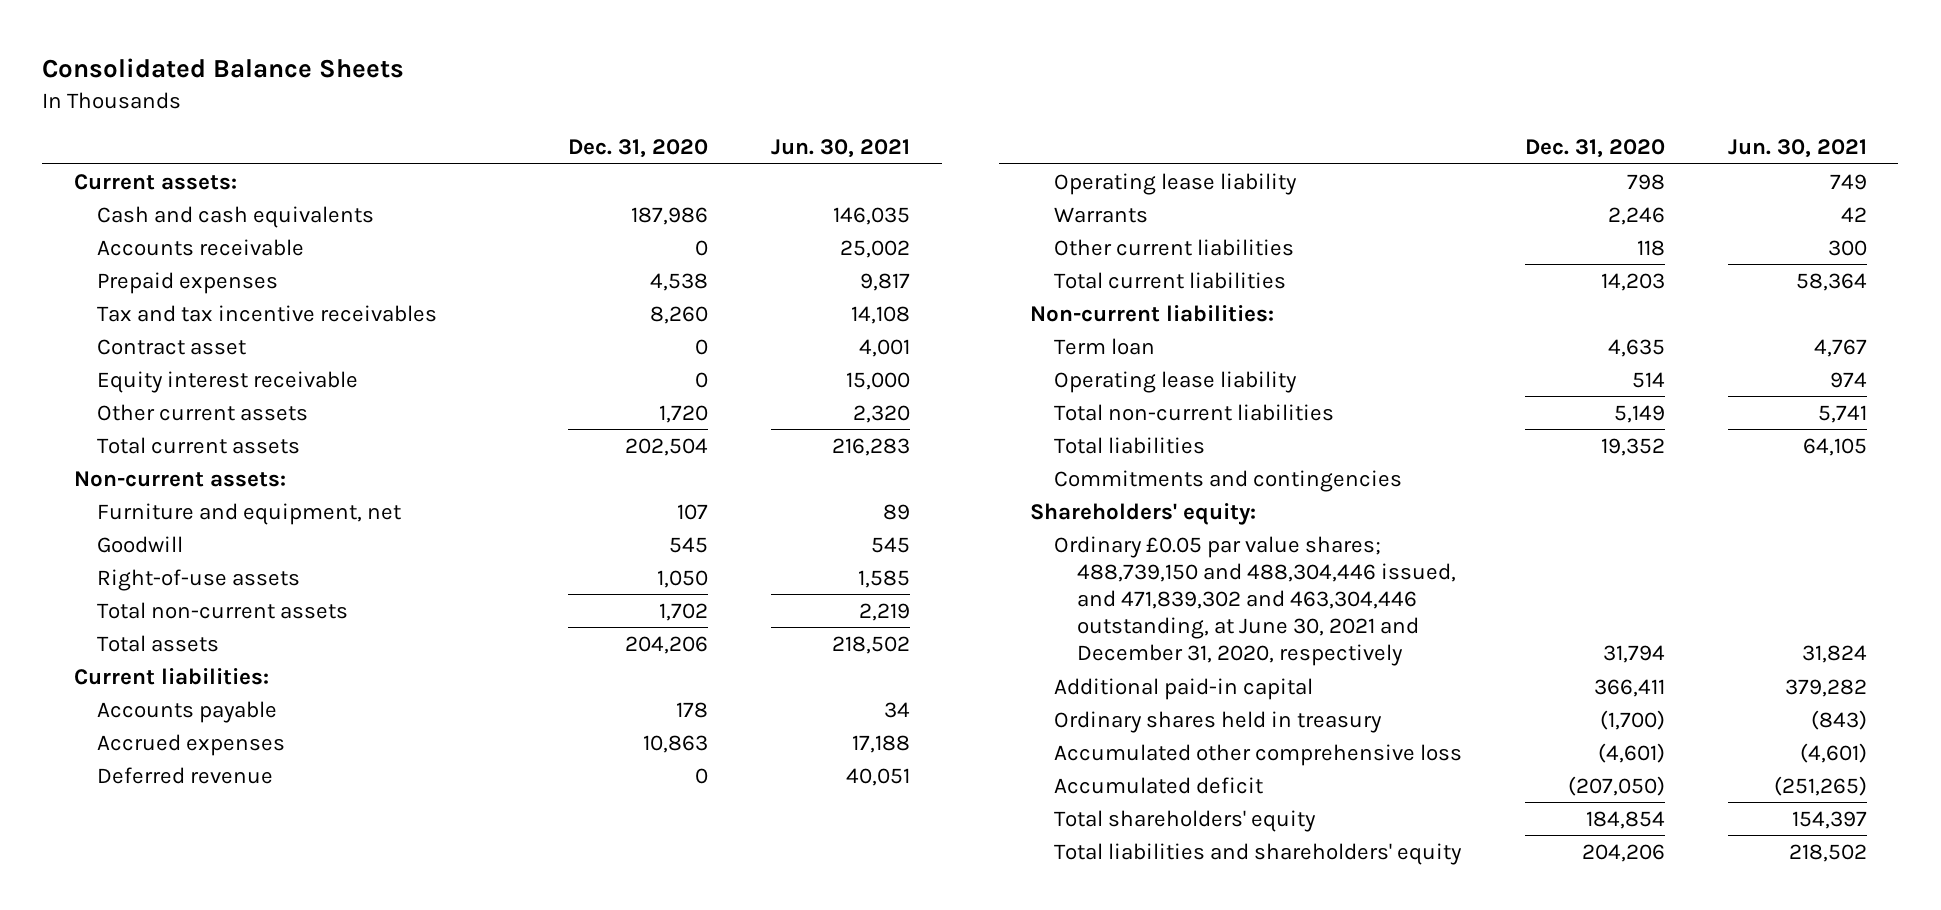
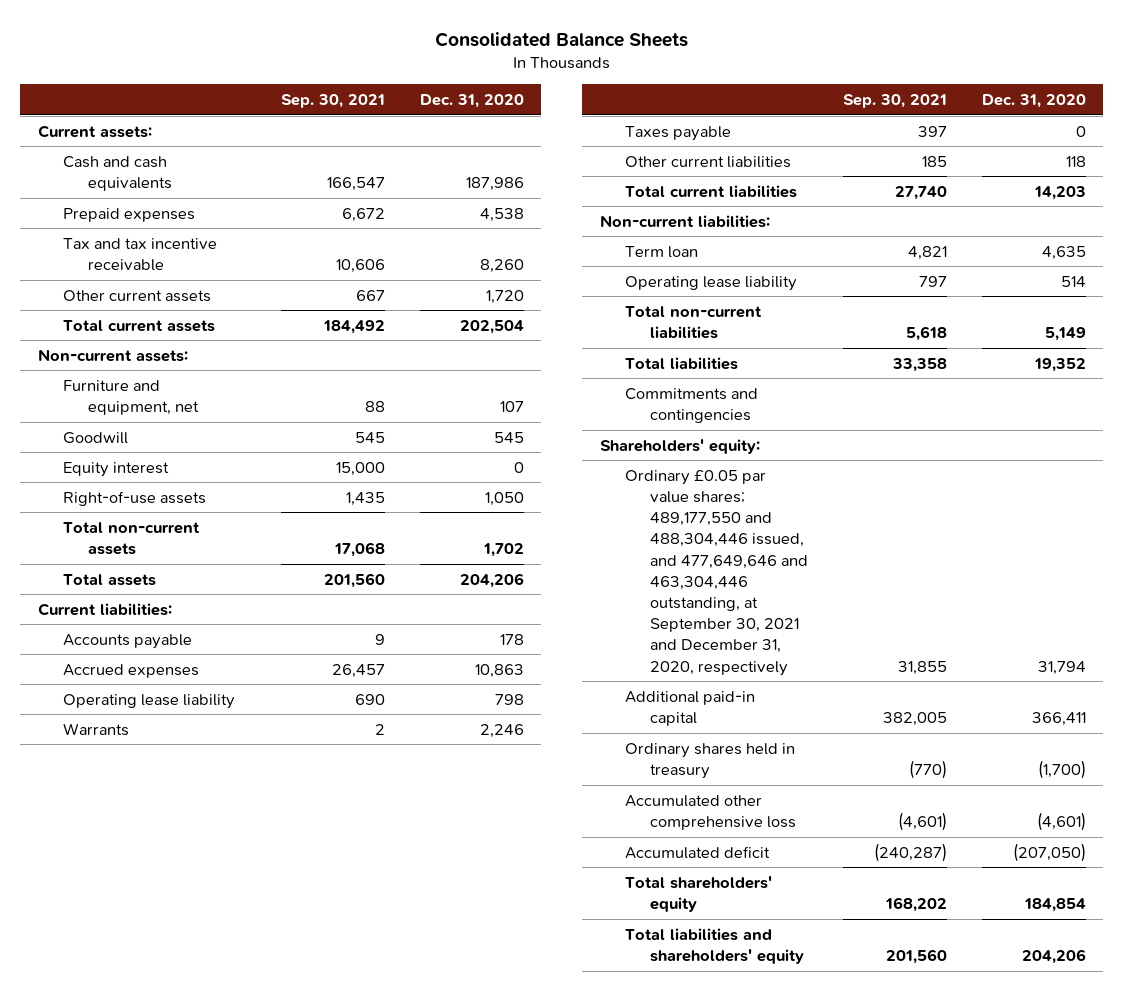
[771,139,911,159] Jun. 30, 2021 -> none
none -> [280,93,385,108] Sep. 30, 2021
[97,238,305,256] Accounts receivable -> none
[97,338,247,355] Contract asset -> none
[97,370,359,393] Equity interest receivable -> none
[97,304,438,322] Tax and tax incentive receivables -> [62,237,217,272] Tax and tax incentive receivable
none -> [62,461,169,477] Equity interest
[97,766,274,784] Deferred revenue -> none
none -> [624,125,731,141] Taxes payable
[1053,535,1456,667] Ordinary £0.05 par value shares; 488,739,150 and 488,304,446 issued, and 471,839,302 and 463,304,446 outstanding, at June 30, 2021 and December 31, 2020, respectively -> [624,469,808,676] Ordinary £0.05 par value shares; 489,177,550 and 488,304,446 issued, and 477,649,646 and 463,304,446 outstanding, at September 30, 2021 and December 31, 2020, respectively

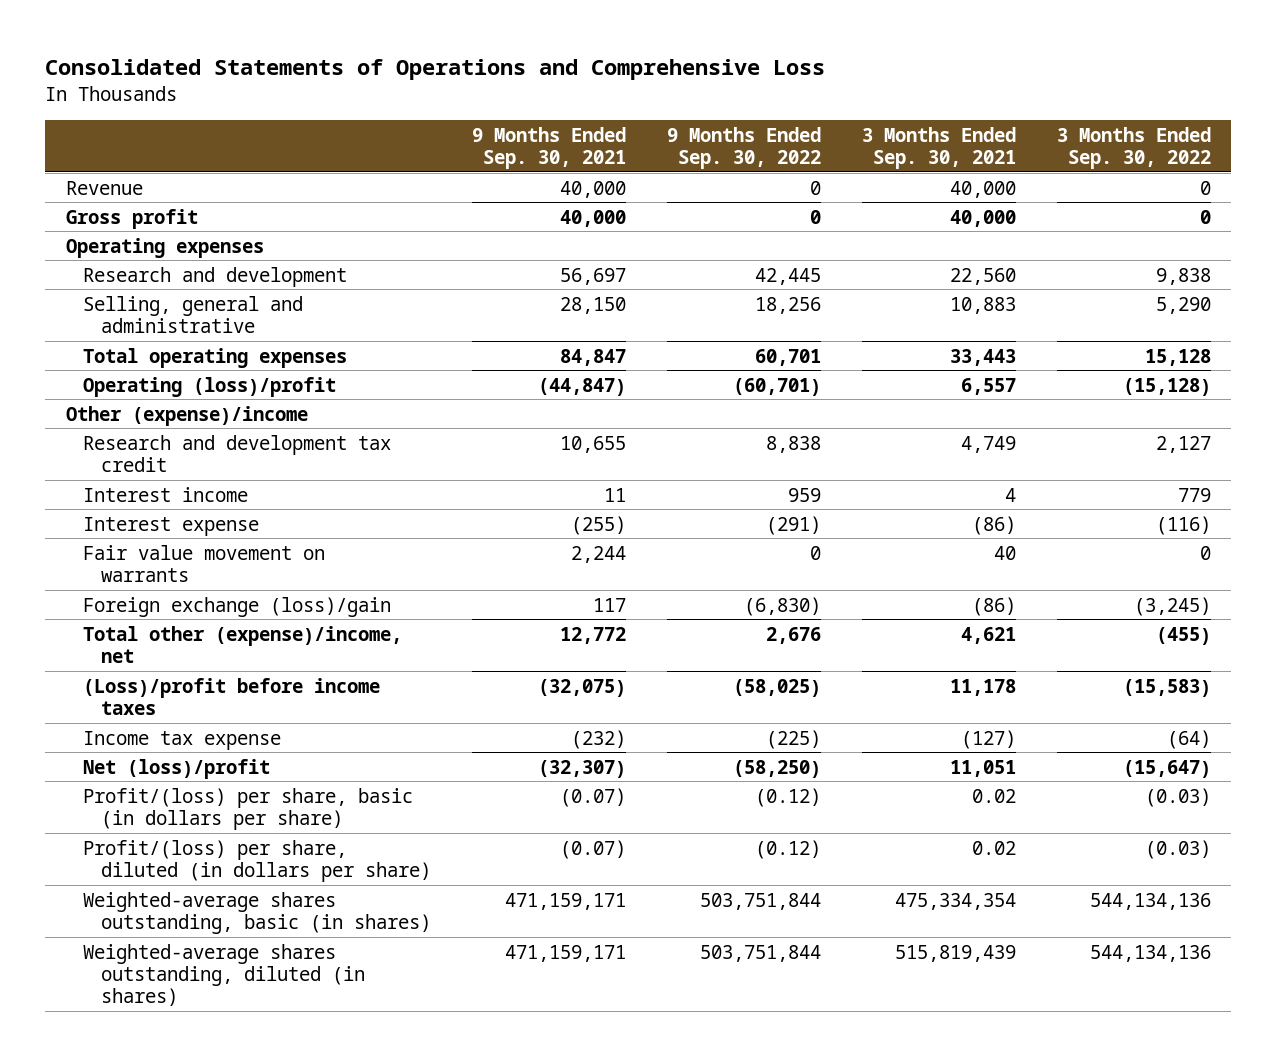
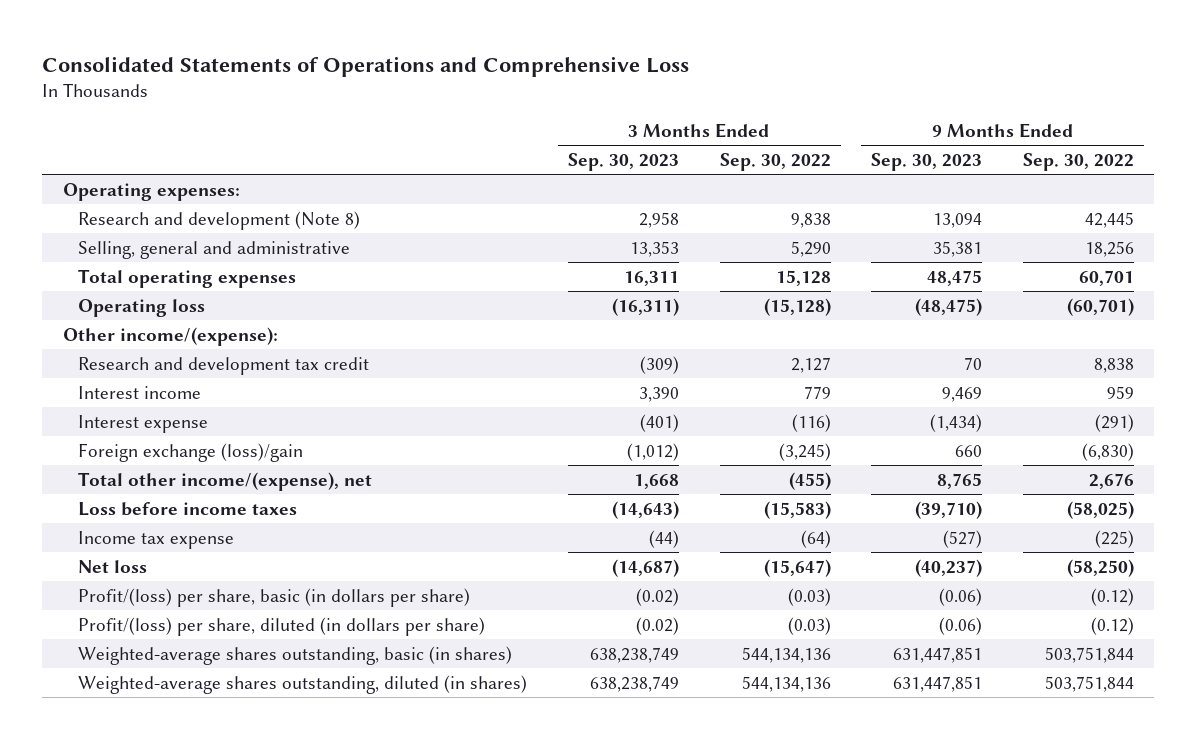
[472,126,627,169] 9 Months Ended Sep. 30, 2021 -> none
[861,126,1016,169] 3 Months Ended Sep. 30, 2021 -> none
none -> [568,152,680,171] Sep. 30, 2023
none -> [871,152,983,171] Sep. 30, 2023
[65,180,143,195] Revenue -> none
[65,208,198,229] Gross profit -> none
[65,237,264,258] Operating expenses -> [62,182,240,201] Operating expenses:
[83,266,348,287] Research and development -> [78,210,361,230] Research and development (Note 8)
[83,376,337,397] Operating (loss)/profit -> [78,298,206,317] Operating loss
[65,405,308,426] Other (expense)/income -> [62,326,278,346] Other income/(expense):
[83,544,326,582] Fair value movement on warrants -> none
[83,625,403,663] Total other (expense)/income, net -> [78,471,373,491] Total other income/(expense), net
[83,677,381,715] (Loss)/profit before income taxes -> [78,501,298,516] Loss before income taxes
[83,758,271,779] Net (loss)/profit -> [78,559,148,573] Net loss

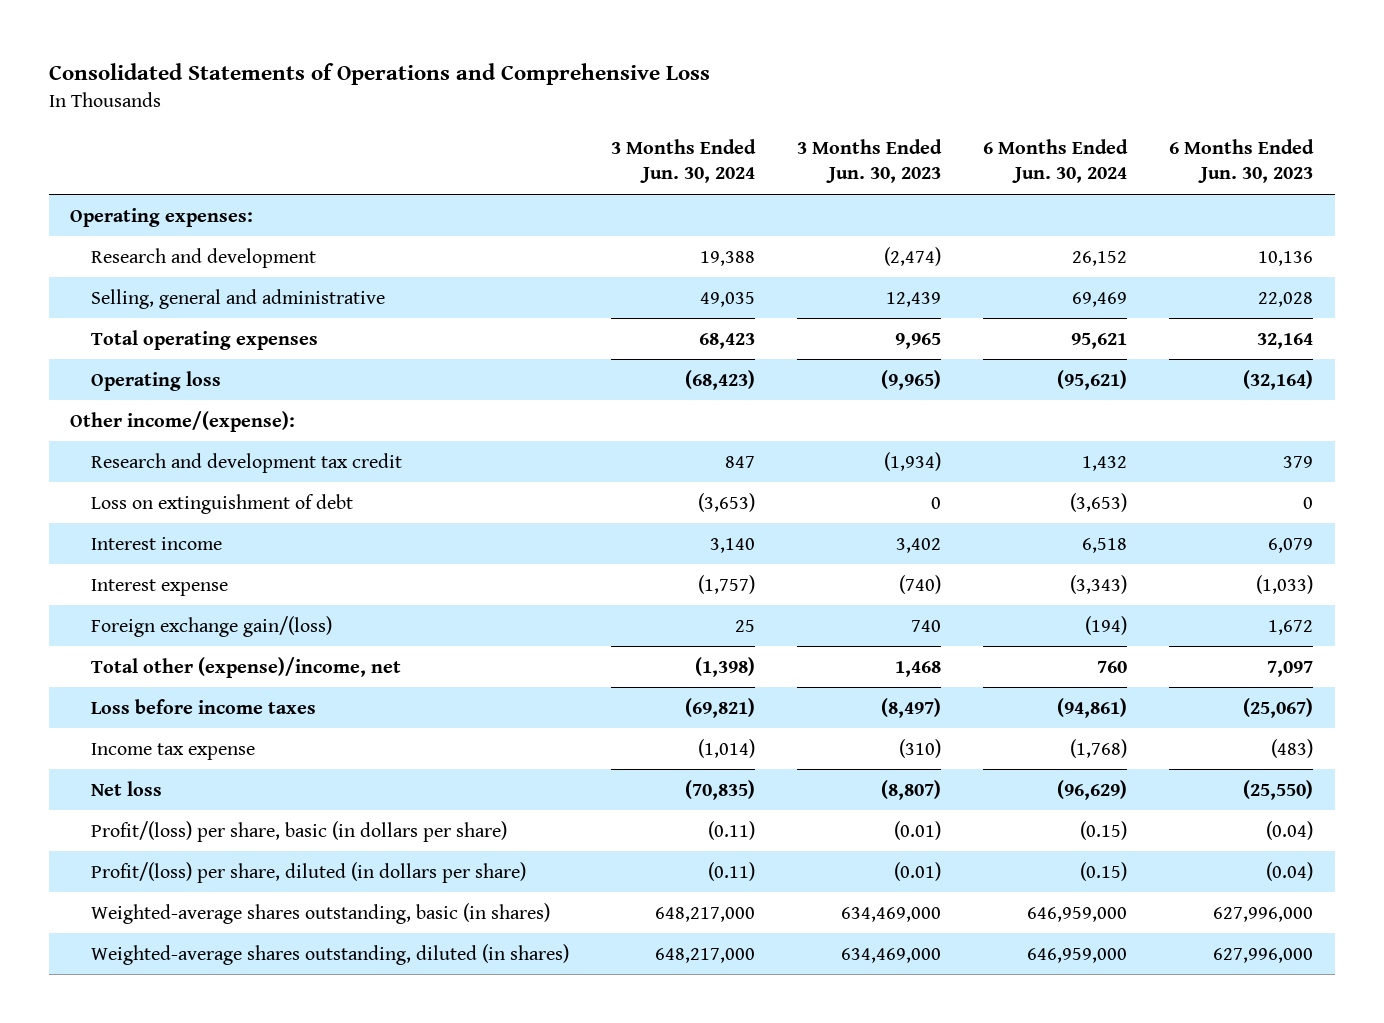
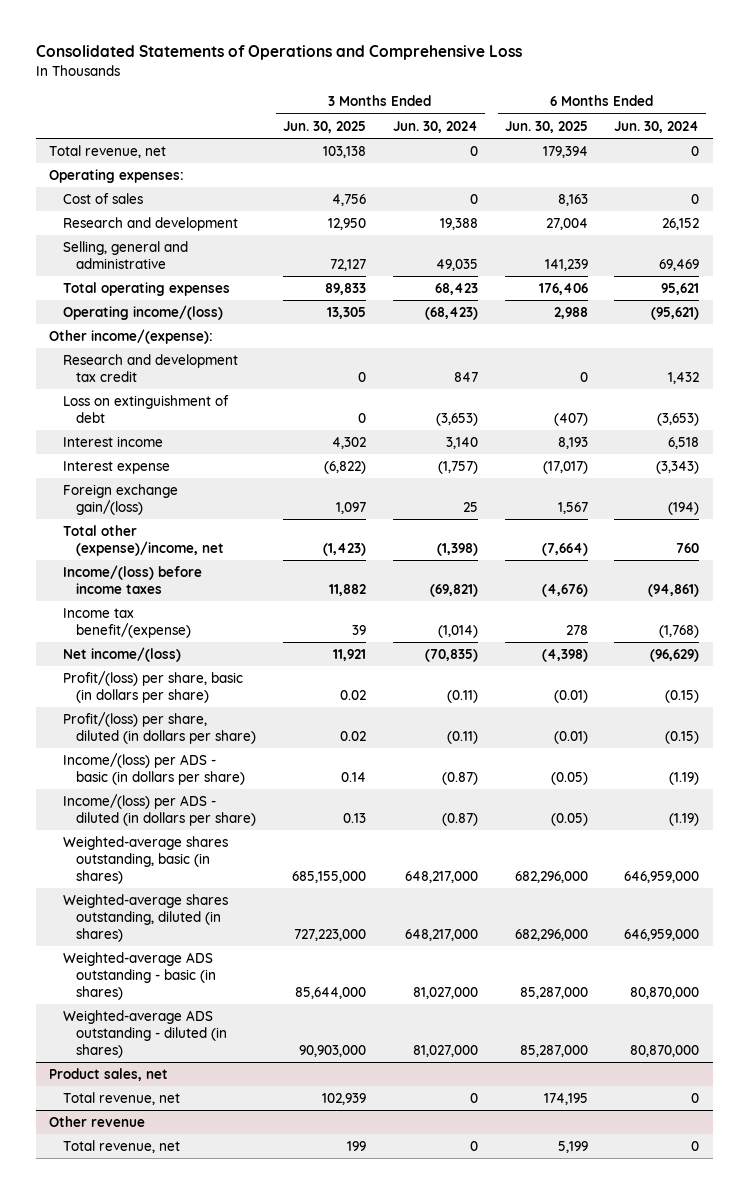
[797,138,943,184] 3 Months Ended Jun. 30, 2023 -> none
[1169,138,1315,184] 6 Months Ended Jun. 30, 2023 -> none
none -> [282,120,366,133] Jun. 30, 2025
none -> [504,120,588,133] Jun. 30, 2025
none -> [49,145,167,159] Total revenue, net
none -> [62,193,143,205] Cost of sales
[90,370,221,391] Operating loss -> [62,305,223,321] Operating income/(loss)
[90,698,316,714] Loss before income taxes -> [62,565,202,594] Income/(loss) before income taxes
[90,742,255,760] Income tax expense -> [62,608,192,638] Income tax benefit/(expense)
[90,780,162,796] Net loss -> [62,647,181,663] Net income/(loss)
none -> [62,753,246,785] Income/(loss) per ADS - basic (in dollars per share)
none -> [62,794,257,826] Income/(loss) per ADS - diluted (in dollars per share)
none -> [62,952,217,1000] Weighted-average ADS outstanding - basic (in shares)
none -> [62,1010,228,1058] Weighted-average ADS outstanding - diluted (in shares)
none -> [49,1068,169,1082] Product sales, net
none -> [62,1092,180,1106] Total revenue, net
none -> [49,1116,146,1128] Other revenue
none -> [62,1140,180,1154] Total revenue, net

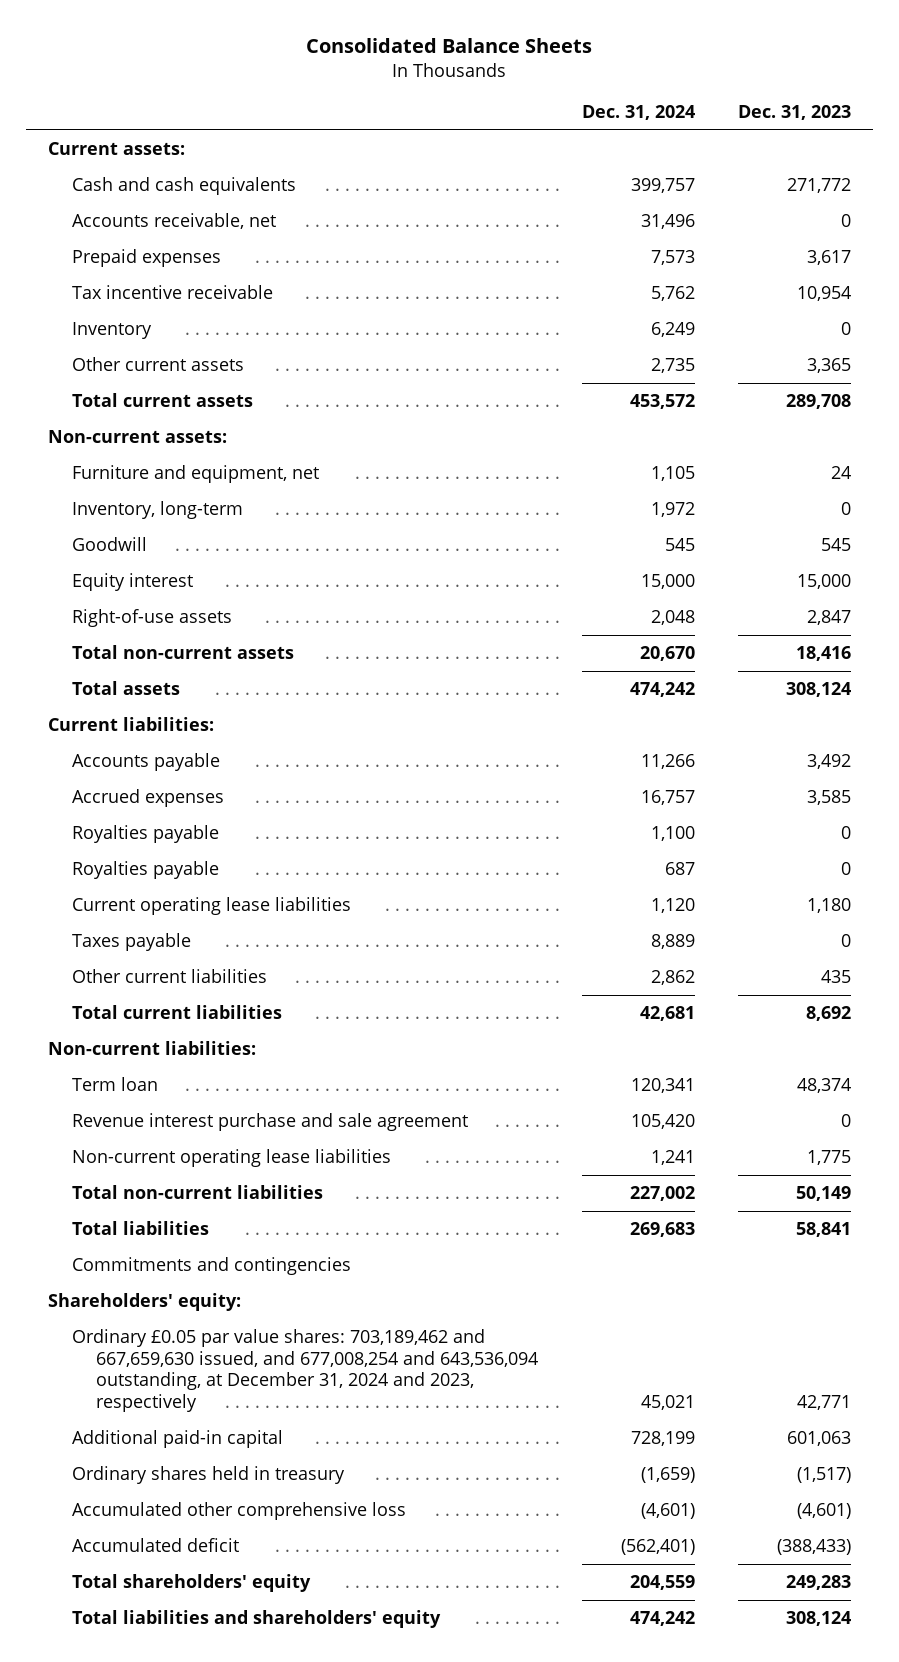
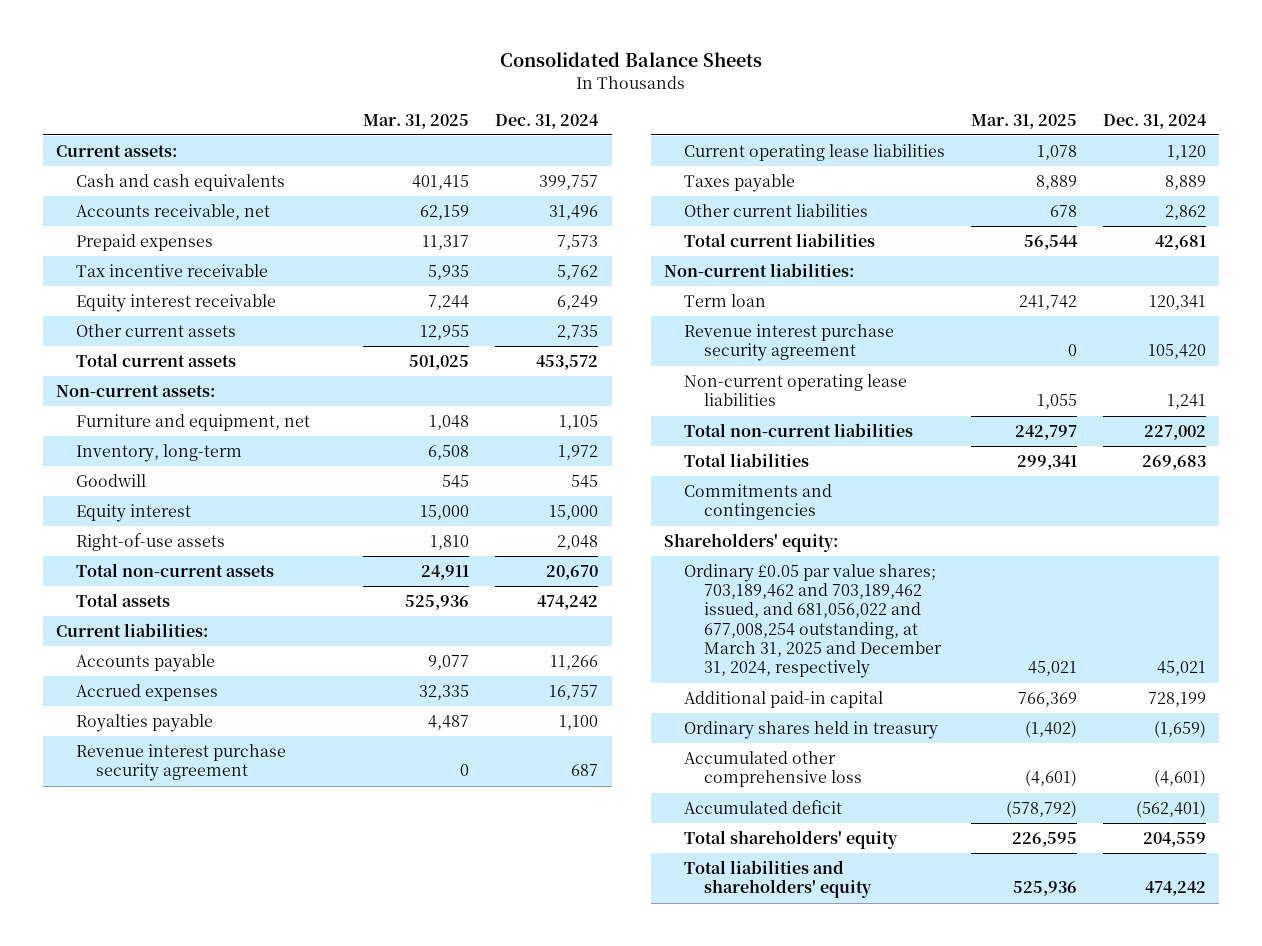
[738,105,852,121] Dec. 31, 2023 -> none
none -> [363,113,470,129] Mar. 31, 2025
[72,321,153,339] Inventory -> [76,293,277,312] Equity interest receivable
[72,860,220,879] Royalties payable -> [76,743,287,782] Revenue interest purchase security agreement
[72,1112,469,1131] Revenue interest purchase and sale agreement -> [684,323,895,362] Revenue interest purchase security agreement
[72,1328,539,1413] Ordinary £0.05 par value shares: 703,189,462 and 667,659,630 issued, and 677,008,254 and 643,536,094 outstanding, at December 31, 2024 and 2023, respectively -> [684,563,943,679] Ordinary £0.05 par value shares; 703,189,462 and 703,189,462 issued, and 681,056,022 and 677,008,254 outstanding, at March 31, 2025 and December 31, 2024, respectively

